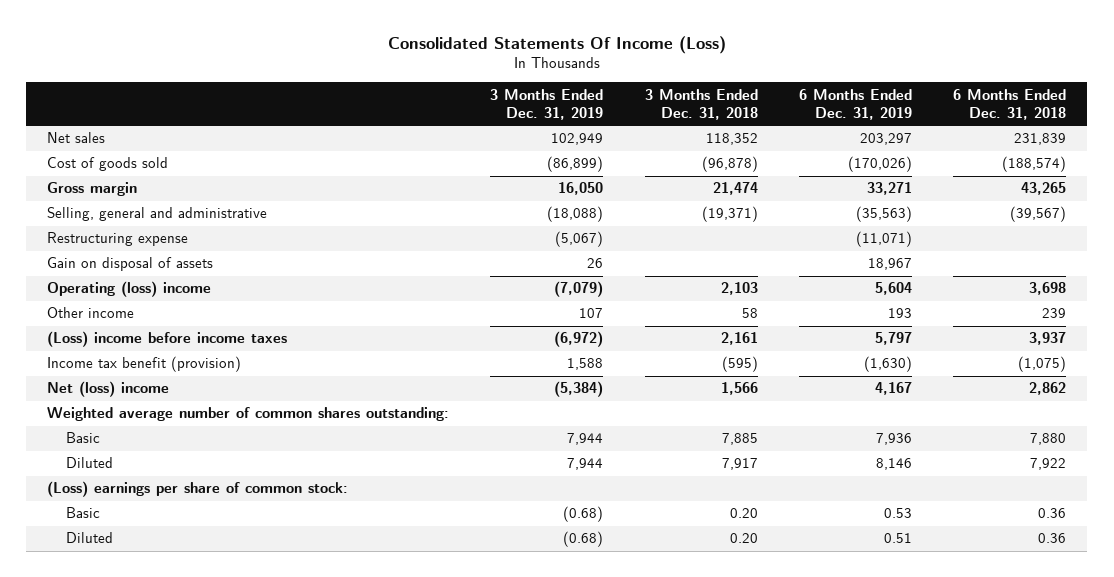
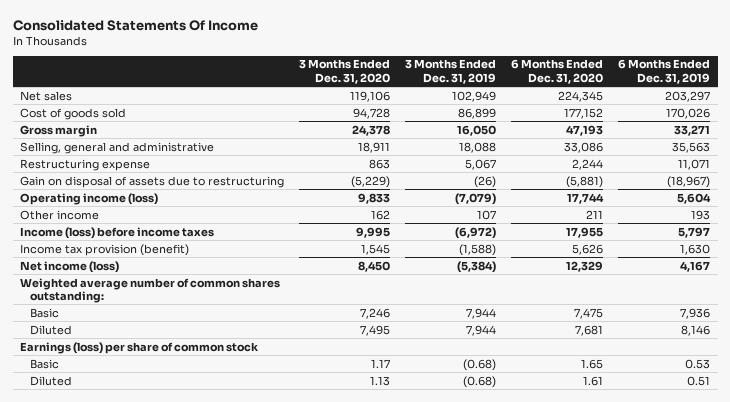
[387,35,726,54] Consolidated Statements Of Income (Loss) -> [12,19,258,31] Consolidated Statements Of Income
[644,88,758,120] 3 Months Ended Dec. 31, 2018 -> none
[953,88,1067,120] 6 Months Ended Dec. 31, 2018 -> none
none -> [299,59,391,84] 3 Months Ended Dec. 31, 2020
none -> [511,59,604,84] 6 Months Ended Dec. 31, 2020
[547,156,604,173] (86,899) -> [458,107,497,119] 86,899
[848,156,913,173] (170,026) -> [666,107,711,119] 170,026
[547,206,604,223] (18,088) -> [459,141,497,153] 18,088
[856,206,913,223] (35,563) -> [672,141,711,153] 35,563
[555,231,604,248] (5,067) -> [465,158,497,170] 5,067
[856,231,913,248] (11,071) -> [678,158,711,170] 11,071
[47,257,214,272] Gain on disposal of assets -> [20,175,285,188] Gain on disposal of assets due to restructuring
[587,258,604,269] 26 -> [474,175,497,188] (26)
[868,258,913,271] 18,967 -> [667,175,711,188] (18,967)
[47,281,212,298] Operating (loss) income -> [20,192,159,205] Operating income (loss)
[47,331,288,348] (Loss) income before income taxes -> [20,226,215,239] Income (loss) before income taxes
[47,356,242,373] Income tax benefit (provision) -> [20,243,190,256] Income tax provision (benefit)
[567,358,604,371] 1,588 -> [459,243,497,256] (1,588)
[864,356,913,373] (1,630) -> [680,243,711,255] 1,630
[47,381,170,398] Net (loss) income -> [20,260,120,273] Net income (loss)
[47,481,349,498] (Loss) earnings per share of common stock: -> [20,341,260,354] Earnings (loss) per share of common stock

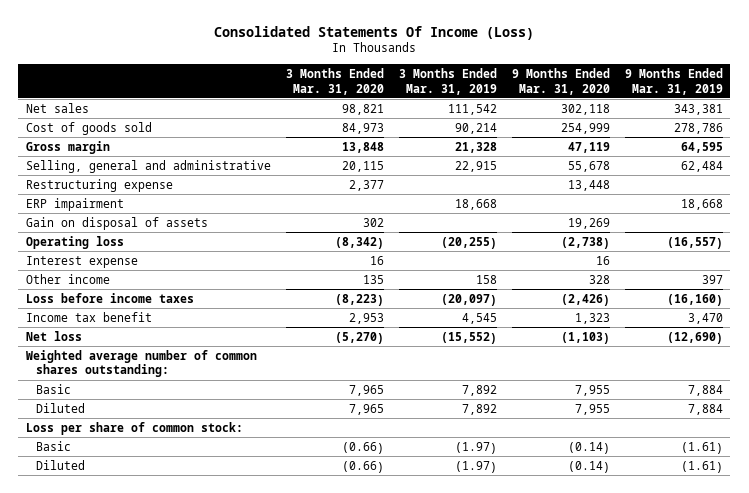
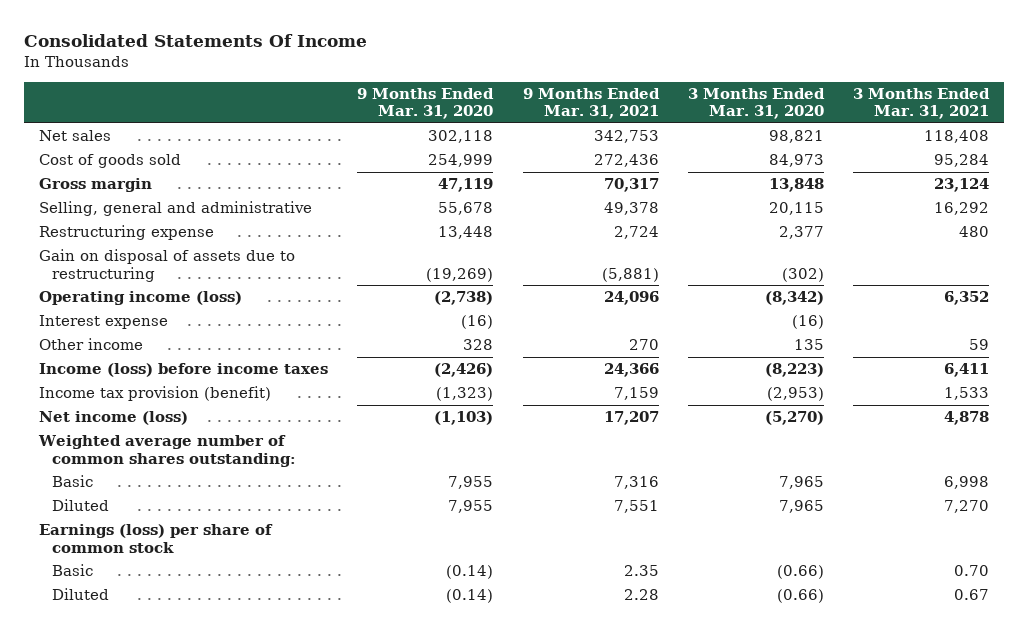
[214,25,535,40] Consolidated Statements Of Income (Loss) -> [23,33,367,47] Consolidated Statements Of Income
[398,67,497,95] 3 Months Ended Mar. 31, 2019 -> none
[624,67,723,95] 9 Months Ended Mar. 31, 2019 -> none
none -> [522,88,660,120] 9 Months Ended Mar. 31, 2021
none -> [853,88,991,120] 3 Months Ended Mar. 31, 2021
[25,197,124,211] ERP impairment -> none
[25,216,208,230] Gain on disposal of assets -> [38,249,295,282] Gain on disposal of assets due to restructuring
[362,217,384,227] 302 -> [781,267,824,282] (302)
[567,217,610,229] 19,269 -> [426,267,494,282] (19,269)
[25,235,124,249] Operating loss -> [38,291,242,306] Operating income (loss)
[369,255,384,265] 16 -> [791,315,824,330] (16)
[595,255,610,265] 16 -> [461,315,494,330] (16)
[25,292,194,303] Loss before income taxes -> [38,363,328,378] Income (loss) before income taxes
[25,311,152,322] Income tax benefit -> [38,386,271,402] Income tax provision (benefit)
[348,312,384,324] 2,953 -> [766,387,824,402] (2,953)
[574,312,610,324] 1,323 -> [436,387,494,402] (1,323)
[25,330,82,341] Net loss -> [38,411,188,426] Net income (loss)
[25,421,243,435] Loss per share of common stock: -> [38,524,273,553] Earnings (loss) per share of common stock

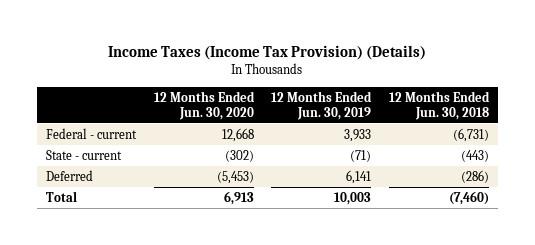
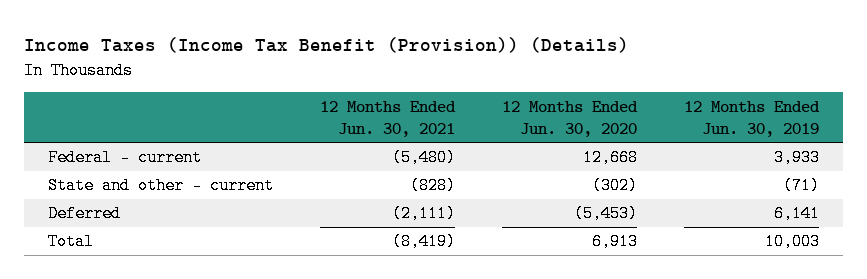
[108,44,427,60] Income Taxes (Income Tax Provision) (Details) -> [24,37,630,54] Income Taxes (Income Tax Benefit (Provision)) (Details)
[388,90,490,120] 12 Months Ended Jun. 30, 2018 -> none
none -> [319,100,456,137] 12 Months Ended Jun. 30, 2021
[45,149,122,160] State - current -> [47,177,274,195] State and other - current

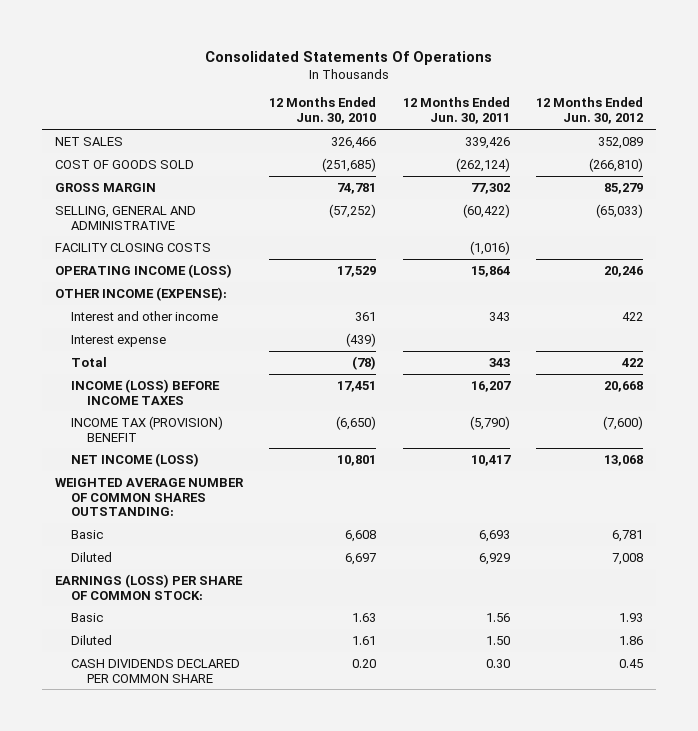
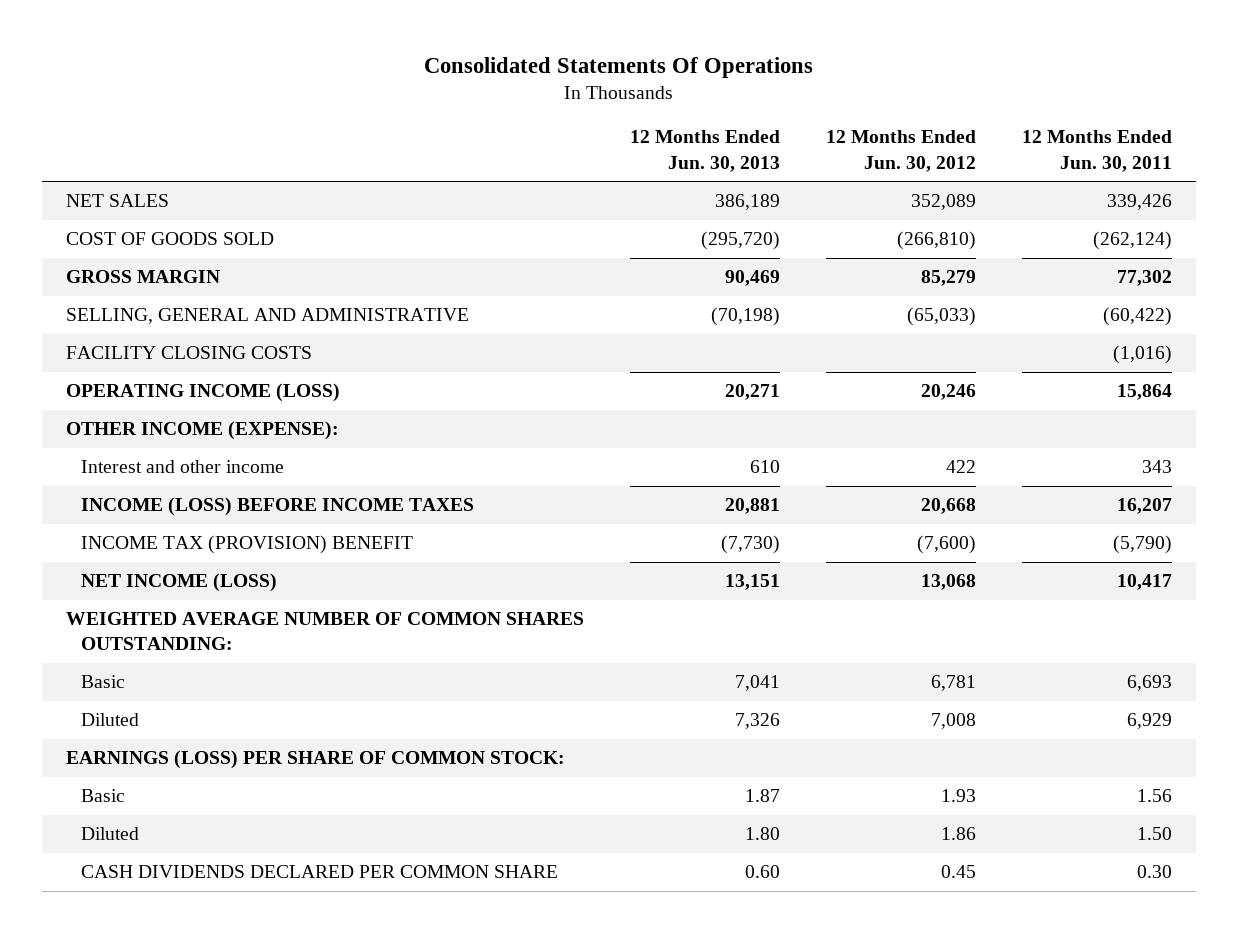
[269,97,377,125] 12 Months Ended Jun. 30, 2010 -> none
none -> [629,130,780,172] 12 Months Ended Jun. 30, 2013
[71,334,167,347] Interest expense -> none
[71,356,108,367] Total -> none

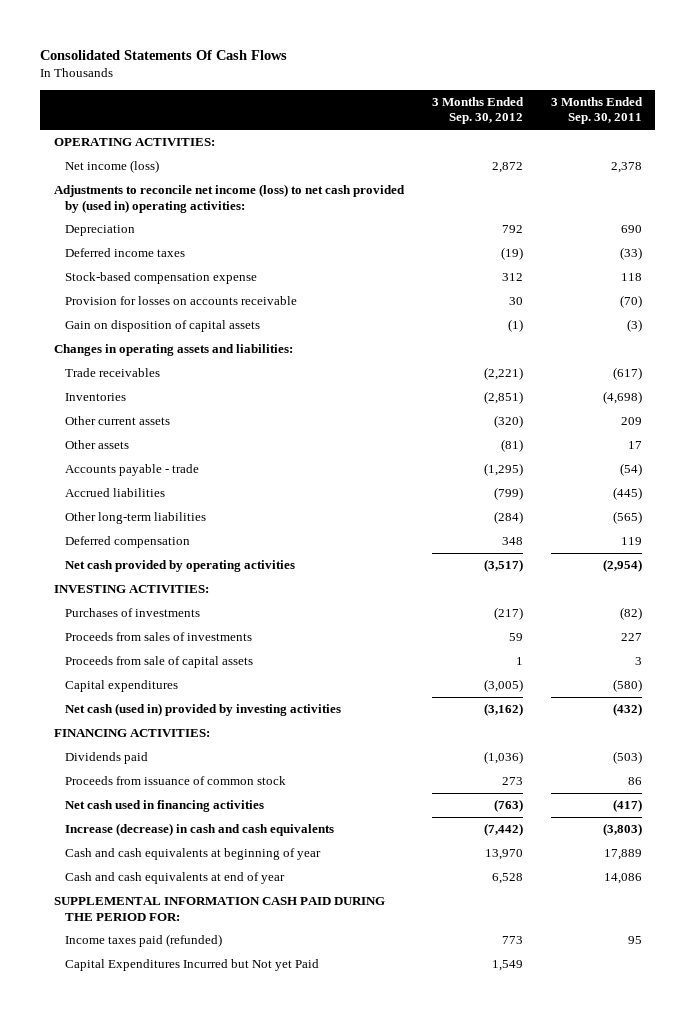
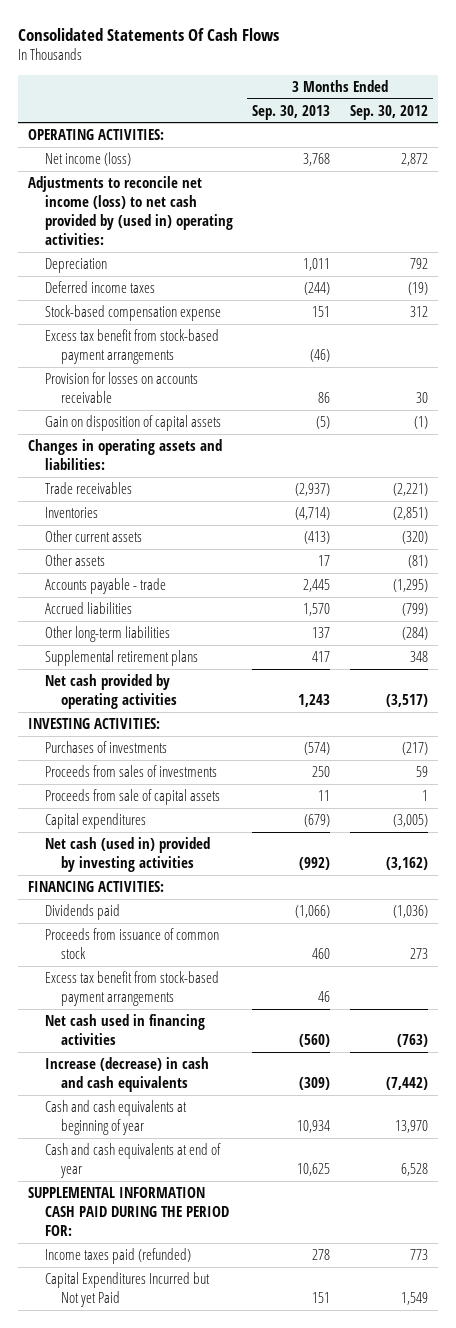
[550,96,643,125] 3 Months Ended Sep. 30, 2011 -> none
none -> [252,104,331,120] Sep. 30, 2013
none -> [44,329,219,365] Excess tax benefit from stock-based payment arrangements
[64,536,190,549] Deferred compensation -> [44,650,198,667] Supplemental retirement plans
none -> [44,971,219,1007] Excess tax benefit from stock-based payment arrangements

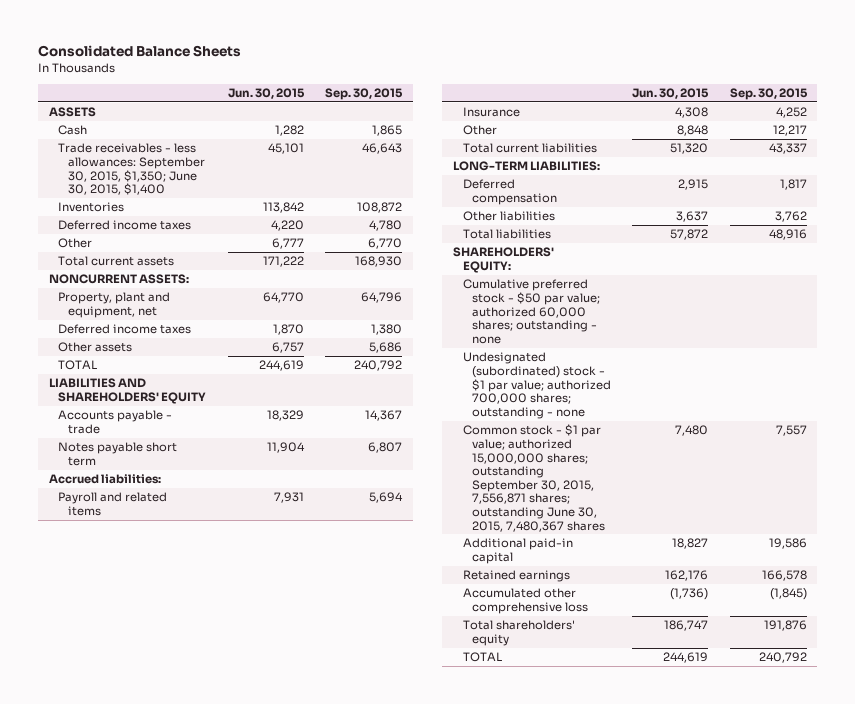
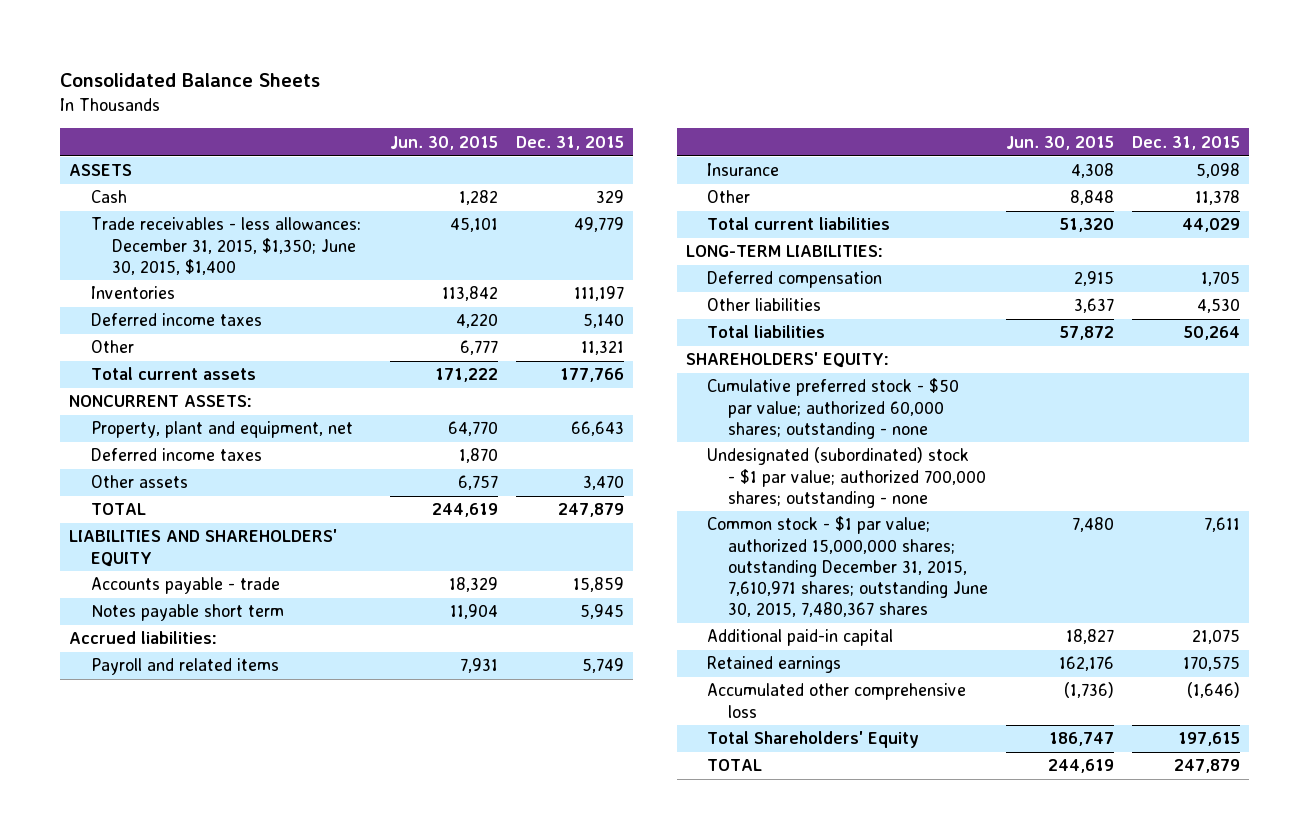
[325,88,404,101] Sep. 30, 2015 -> none
none -> [516,135,625,150] Dec. 31, 2015
[58,143,205,196] Trade receivables - less allowances: September 30, 2015, $1,350; June 30, 2015, $1,400 -> [90,217,361,275] Trade receivables - less allowances: December 31, 2015, $1,350; June 30, 2015, $1,400
[462,424,606,532] Common stock - $1 par value; authorized 15,000,000 shares; outstanding September 30, 2015, 7,556,871 shares; outstanding June 30, 2015, 7,480,367 shares -> [706,516,989,617] Common stock - $1 par value; authorized 15,000,000 shares; outstanding December 31, 2015, 7,610,971 shares; outstanding June 30, 2015, 7,480,367 shares
[462,620,575,646] Total shareholders' equity -> [706,731,919,749] Total Shareholders' Equity

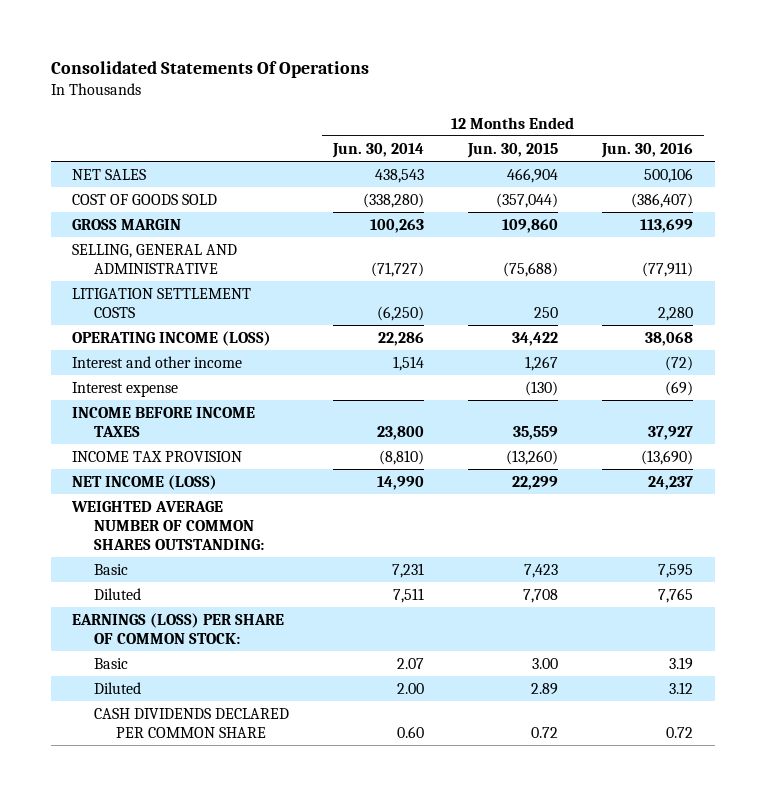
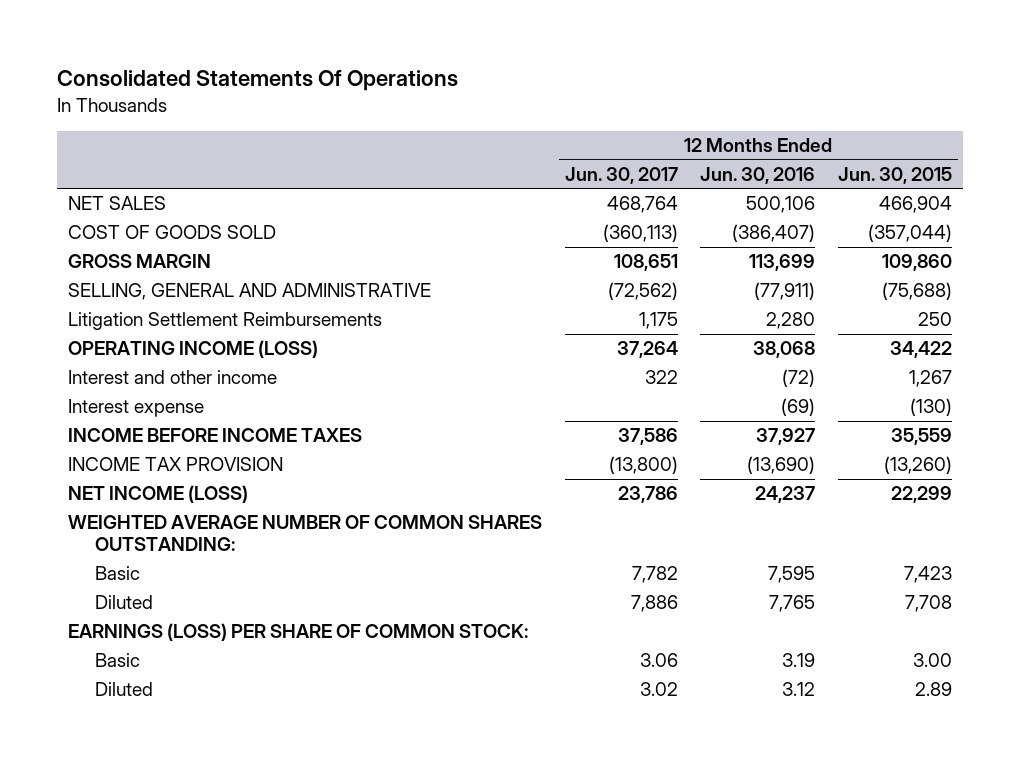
[332,142,425,158] Jun. 30, 2014 -> none
none -> [564,166,678,184] Jun. 30, 2017
[72,287,252,318] LITIGATION SETTLEMENT COSTS -> [68,312,383,331] Litigation Settlement Reimbursements
[94,707,290,738] CASH DIVIDENDS DECLARED PER COMMON SHARE -> none

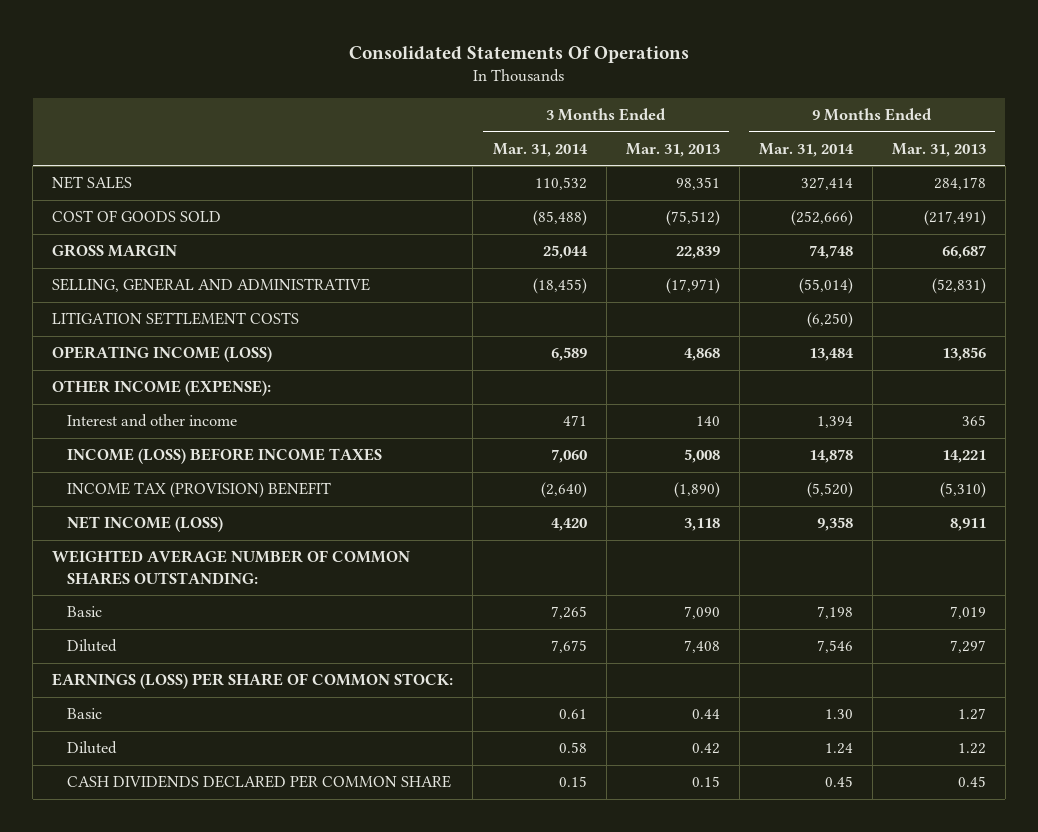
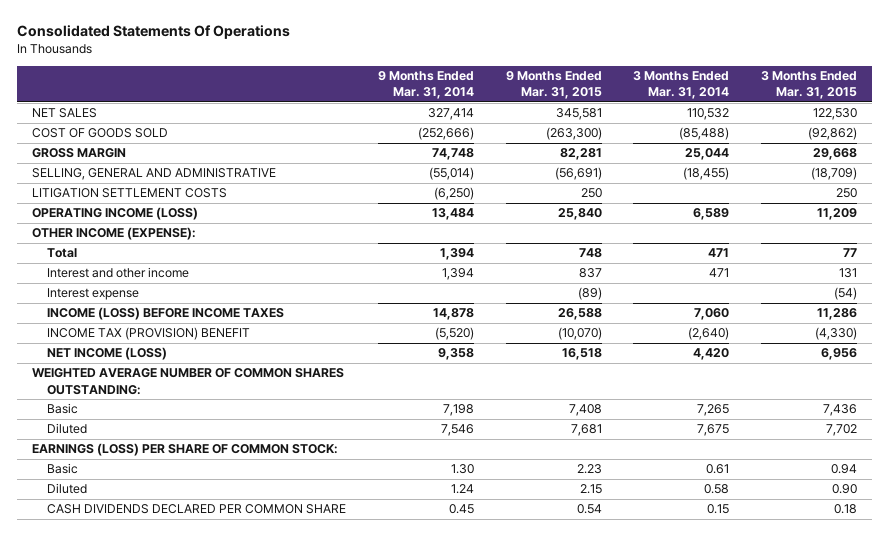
[625,142,720,157] Mar. 31, 2013 -> none
[891,142,986,157] Mar. 31, 2013 -> none
none -> [505,71,602,100] 9 Months Ended Mar. 31, 2015
none -> [760,71,857,100] 3 Months Ended Mar. 31, 2015
none -> [47,248,78,259] Total
none -> [47,288,140,301] Interest expense

